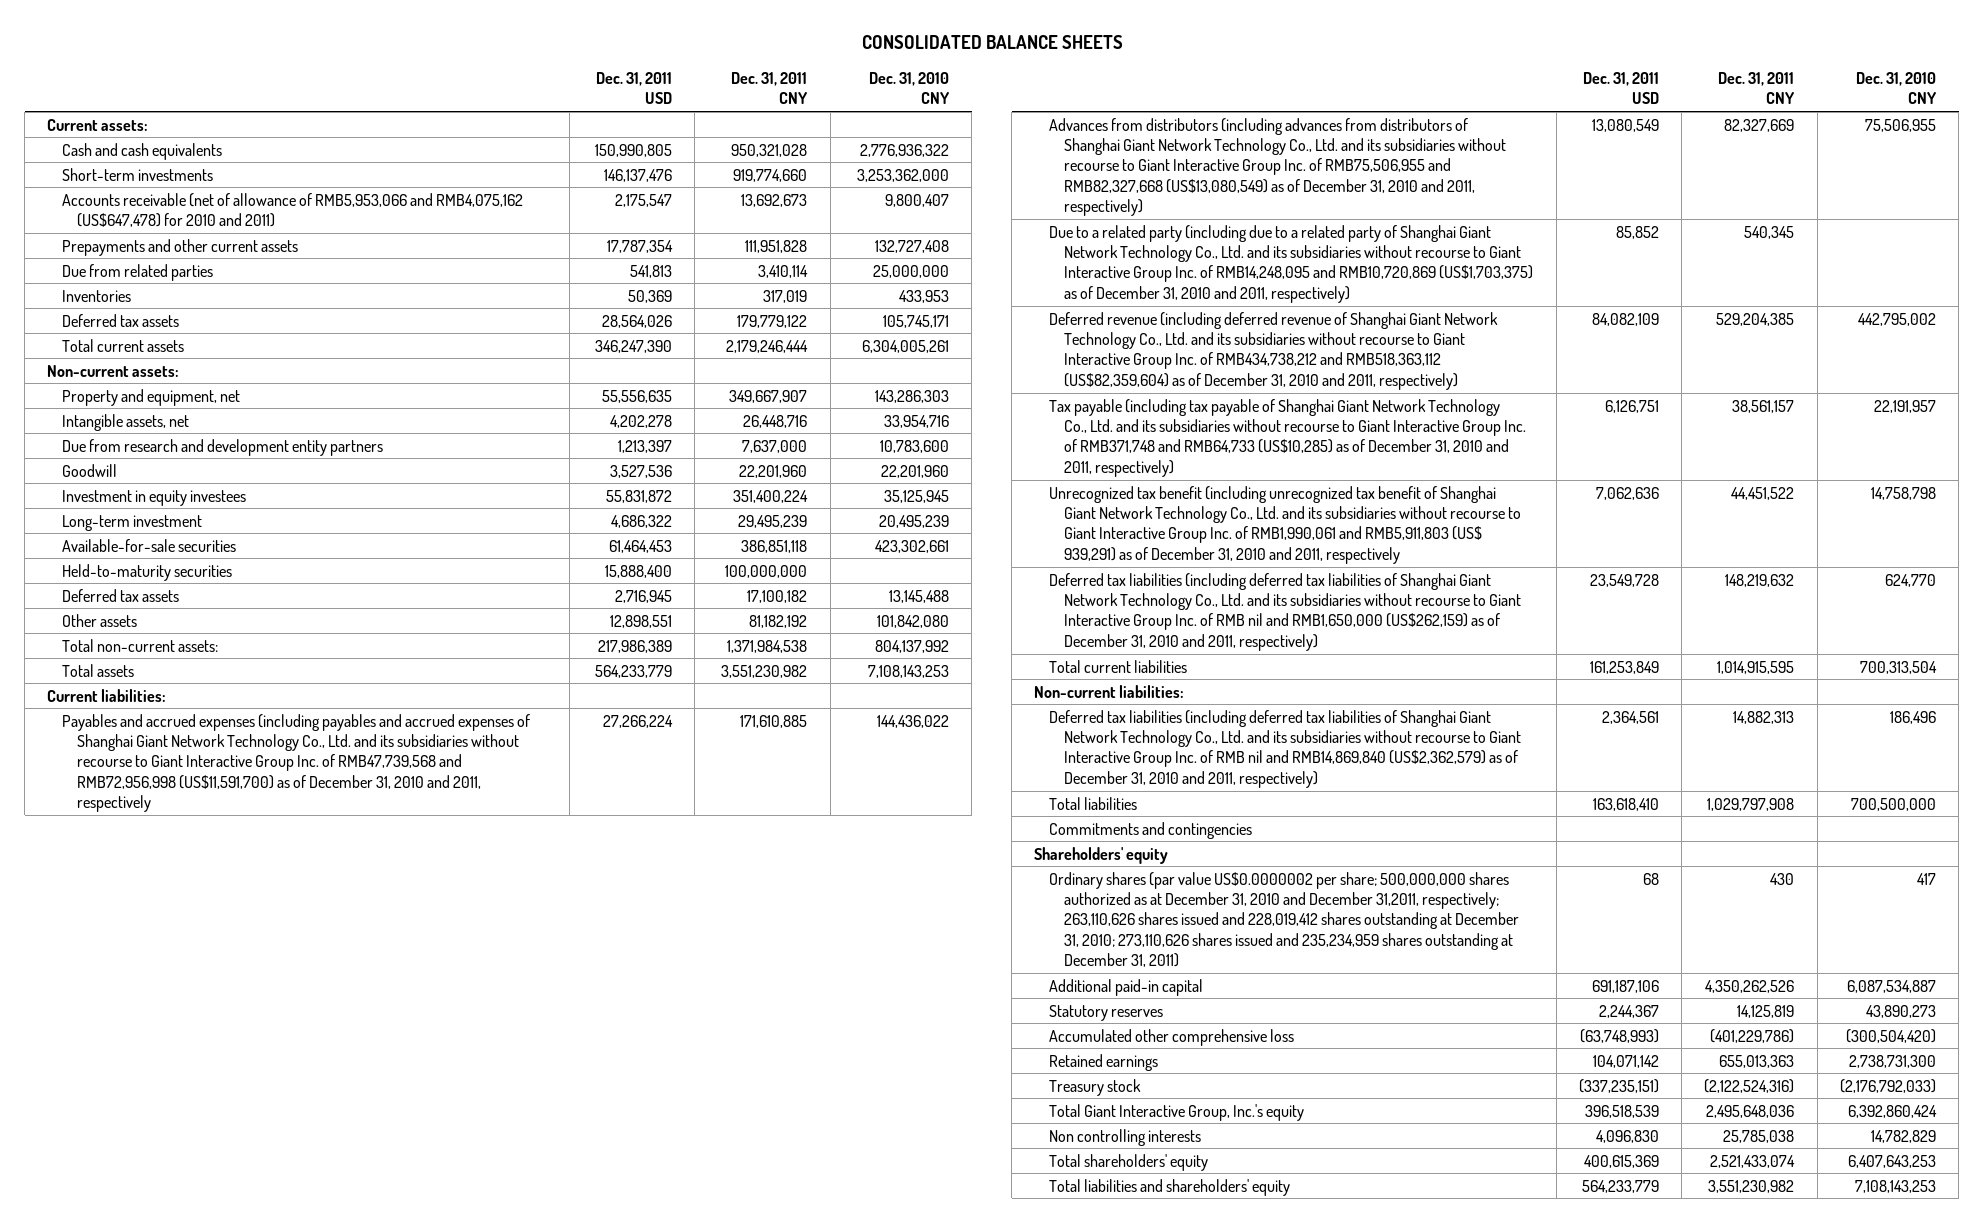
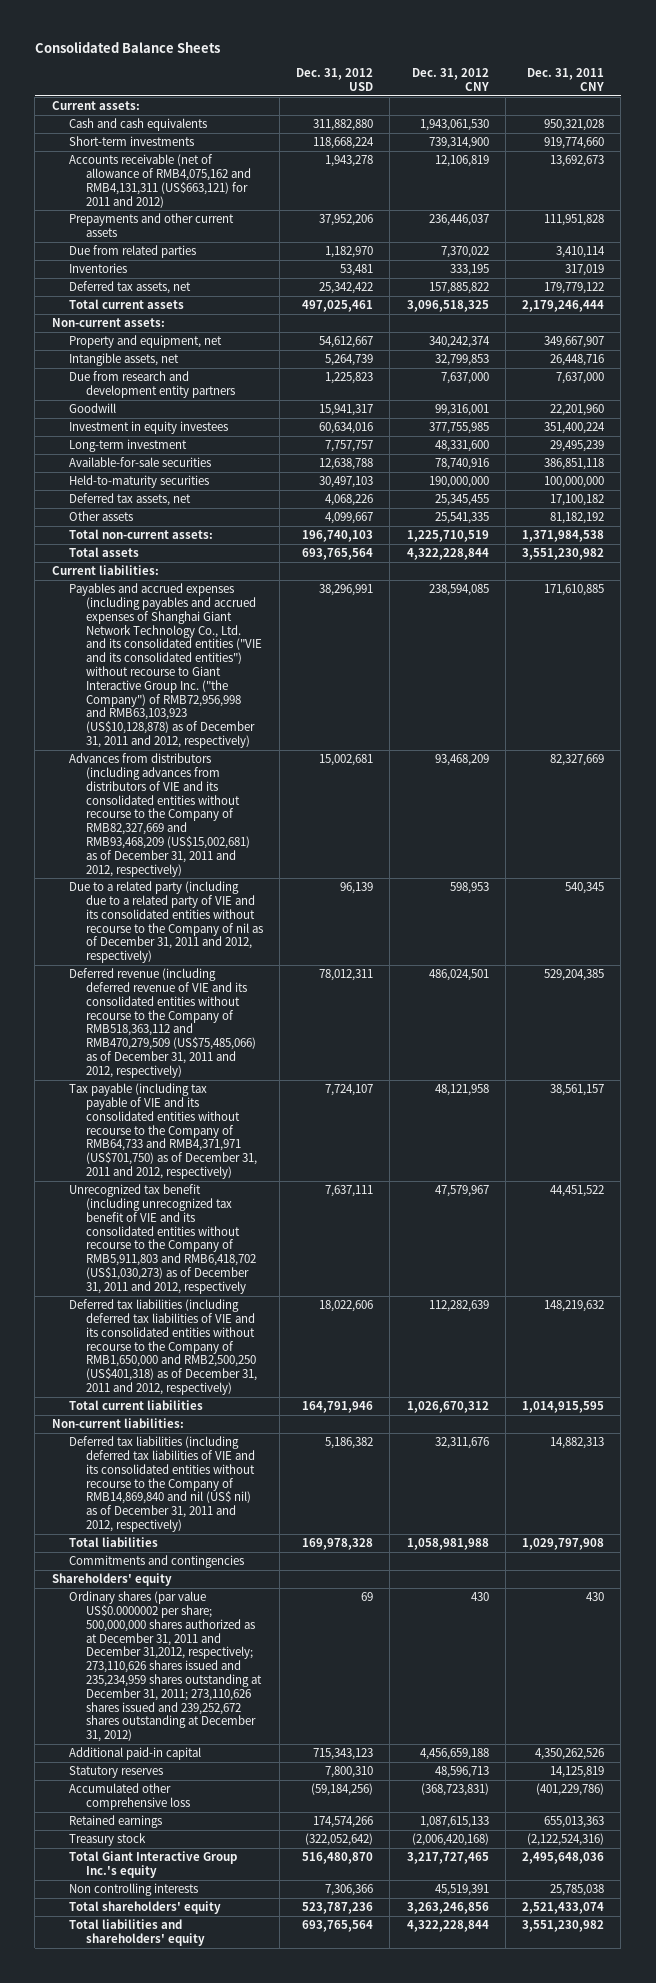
[861,35,1123,50] CONSOLIDATED BALANCE SHEETS -> [34,40,220,53] Consolidated Balance Sheets
[595,72,672,105] Dec. 31, 2011 USD -> none
[868,72,950,105] Dec. 31, 2010 CNY -> none
none -> [296,67,374,91] Dec. 31, 2012 USD
none -> [411,67,489,91] Dec. 31, 2012 CNY
[62,192,524,228] Accounts receivable (net of allowance of RMB5,953,066 and RMB4,075,162 (US$647,478) for 2010 and 2011) -> [68,154,251,208] Accounts receivable (net of allowance of RMB4,075,162 and RMB4,131,311 (US$663,121) for 2011 and 2012)
[62,313,180,327] Deferred tax assets -> [68,281,191,295] Deferred tax assets, net
[62,588,180,602] Deferred tax assets -> [68,493,191,507] Deferred tax assets, net
[62,713,531,813] Payables and accrued expenses (including payables and accrued expenses of Shanghai Giant Network Technology Co., Ltd. and its subsidiaries without recourse to Giant Interactive Group Inc. of RMB47,739,568 and RMB72,956,998 (US$11,591,700) as of December 31, 2010 and 2011, respectively -> [68,583,262,749] Payables and accrued expenses (including payables and accrued expenses of Shanghai Giant Network Technology Co., Ltd. and its consolidated entities ("VIE and its consolidated entities") without recourse to Giant Interactive Group Inc. ("the Company") of RMB72,956,998 and RMB63,103,923 (US$10,128,878) as of December 31, 2011 and 2012, respectively)
[1049,117,1507,217] Advances from distributors (including advances from distributors of Shanghai Giant Network Technology Co., Ltd. and its subsidiaries without recourse to Giant Interactive Group Inc. of RMB75,506,955 and RMB82,327,668 (US$13,080,549) as of December 31, 2010 and 2011, respectively) -> [68,753,250,877] Advances from distributors (including advances from distributors of VIE and its consolidated entities without recourse to the Company of RMB82,327,669 and RMB93,468,209 (US$15,002,681) as of December 31, 2011 and 2012, respectively)
[1049,224,1534,303] Due to a related party (including due to a related party of Shanghai Giant Network Technology Co., Ltd. and its subsidiaries without recourse to Giant Interactive Group Inc. of RMB14,248,095 and RMB10,720,869 (US$1,703,375) as of December 31, 2010 and 2011, respectively) -> [68,881,263,964] Due to a related party (including due to a related party of VIE and its consolidated entities without recourse to the Company of nil as of December 31, 2011 and 2012, respectively)
[1049,311,1499,390] Deferred revenue (including deferred revenue of Shanghai Giant Network Technology Co., Ltd. and its subsidiaries without recourse to Giant Interactive Group Inc. of RMB434,738,212 and RMB518,363,112 (US$82,359,604) as of December 31, 2010 and 2011, respectively) -> [68,968,256,1078] Deferred revenue (including deferred revenue of VIE and its consolidated entities without recourse to the Company of RMB518,363,112 and RMB470,279,509 (US$75,485,066) as of December 31, 2011 and 2012, respectively)
[1049,398,1527,477] Tax payable (including tax payable of Shanghai Giant Network Technology Co., Ltd. and its subsidiaries without recourse to Giant Interactive Group Inc. of RMB371,748 and RMB64,733 (US$10,285) as of December 31, 2010 and 2011, respectively) -> [68,1083,257,1179] Tax payable (including tax payable of VIE and its consolidated entities without recourse to the Company of RMB64,733 and RMB4,371,971 (US$701,750) as of December 31, 2011 and 2012, respectively)
[1049,485,1522,564] Unrecognized tax benefit (including unrecognized tax benefit of Shanghai Giant Network Technology Co., Ltd. and its subsidiaries without recourse to Giant Interactive Group Inc. of RMB1,990,061 and RMB5,911,803 (US$ 939,291) as of December 31, 2010 and 2011, respectively -> [68,1184,256,1294] Unrecognized tax benefit (including unrecognized tax benefit of VIE and its consolidated entities without recourse to the Company of RMB5,911,803 and RMB6,418,702 (US$1,030,273) as of December 31, 2011 and 2012, respectively
[1049,572,1522,651] Deferred tax liabilities (including deferred tax liabilities of Shanghai Giant Network Technology Co., Ltd. and its subsidiaries without recourse to Giant Interactive Group Inc. of RMB nil and RMB1,650,000 (US$262,159) as of December 31, 2010 and 2011, respectively) -> [68,1299,257,1395] Deferred tax liabilities (including deferred tax liabilities of VIE and its consolidated entities without recourse to the Company of RMB1,650,000 and RMB2,500,250 (US$401,318) as of December 31, 2011 and 2012, respectively)
[1049,709,1522,788] Deferred tax liabilities (including deferred tax liabilities of Shanghai Giant Network Technology Co., Ltd. and its subsidiaries without recourse to Giant Interactive Group Inc. of RMB nil and RMB14,869,840 (US$2,362,579) as of December 31, 2010 and 2011, respectively) -> [68,1436,255,1532] Deferred tax liabilities (including deferred tax liabilities of VIE and its consolidated entities without recourse to the Company of RMB14,869,840 and nil (US$ nil) as of December 31, 2011 and 2012, respectively)
[1049,871,1520,968] Ordinary shares (par value US$0.0000002 per share; 500,000,000 shares authorized as at December 31, 2010 and December 31,2011, respectively; 263,110,626 shares issued and 228,019,412 shares outstanding at December 31, 2010; 273,110,626 shares issued and 235,234,959 shares outstanding at December 31, 2011) -> [68,1591,262,1743] Ordinary shares (par value US$0.0000002 per share; 500,000,000 shares authorized as at December 31, 2011 and December 31,2012, respectively; 273,110,626 shares issued and 235,234,959 shares outstanding at December 31, 2011; 273,110,626 shares issued and 239,252,672 shares outstanding at December 31, 2012)
[1049,1103,1305,1121] Total Giant Interactive Group, Inc.'s equity -> [68,1851,237,1878] Total Giant Interactive Group Inc.'s equity

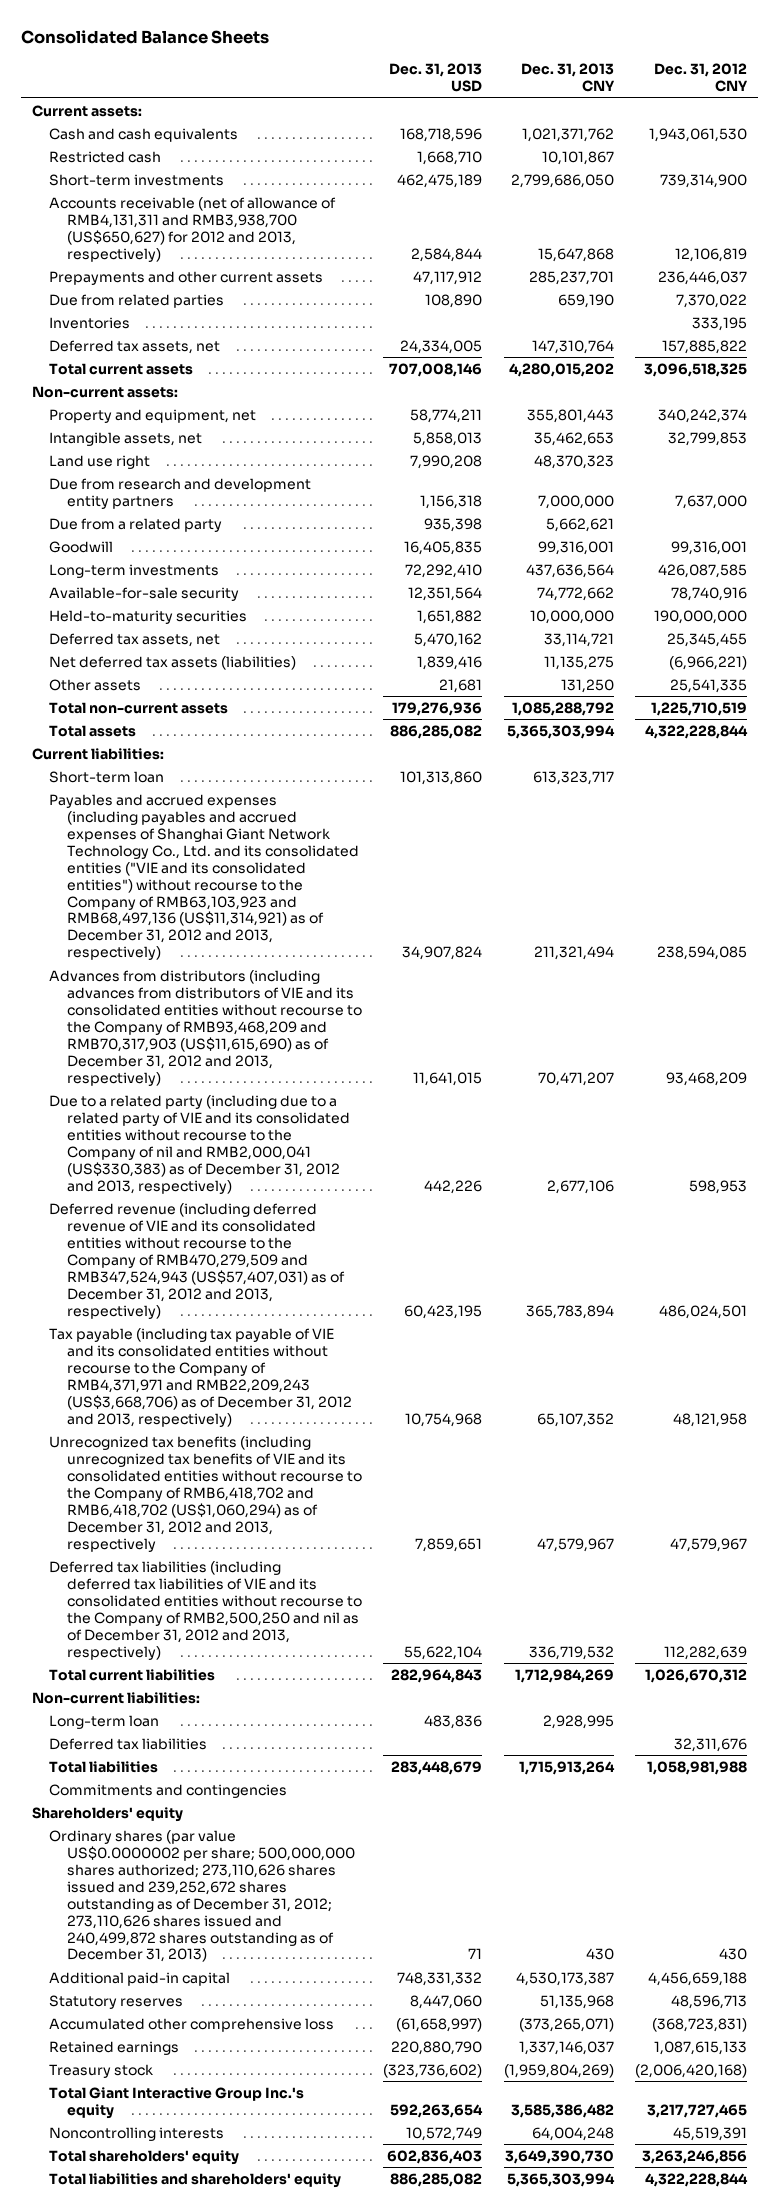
[296,67,374,91] Dec. 31, 2012 USD -> none
[526,67,604,91] Dec. 31, 2011 CNY -> none
none -> [389,63,483,93] Dec. 31, 2013 USD
none -> [520,63,615,93] Dec. 31, 2013 CNY
none -> [49,150,162,163] Restricted cash
[68,154,251,208] Accounts receivable (net of allowance of RMB4,075,162 and RMB4,131,311 (US$663,121) for 2011 and 2012) -> [49,196,337,262] Accounts receivable (net of allowance of RMB4,131,311 and RMB3,938,700 (US$650,627) for 2012 and 2013, respectively)
none -> [49,454,151,469] Land use right
none -> [49,517,223,532] Due from a related party
[68,421,228,435] Investment in equity investees -> none
[68,439,187,453] Long-term investment -> [49,563,220,578] Long-term investments
[434,440,489,453] 48,331,600 -> [658,563,748,578] 426,087,585
[68,457,211,468] Available-for-sale securities -> [49,586,240,601] Available-for-sale security
none -> [49,655,297,670] Net deferred tax assets (liabilities)
[68,529,213,540] Total non-current assets: -> [49,701,229,714] Total non-current assets
none -> [49,770,165,783] Short-term loan
[68,583,262,749] Payables and accrued expenses (including payables and accrued expenses of Shanghai Giant Network Technology Co., Ltd. and its consolidated entities ("VIE and its consolidated entities") without recourse to Giant Interactive Group Inc. ("the Company") of RMB72,956,998 and RMB63,103,923 (US$10,128,878) as of December 31, 2011 and 2012, respectively) -> [49,793,360,961] Payables and accrued expenses (including payables and accrued expenses of Shanghai Giant Network Technology Co., Ltd. and its consolidated entities ("VIE and its consolidated entities") without recourse to the Company of RMB63,103,923 and RMB68,497,136 (US$11,314,921) as of December 31, 2012 and 2013, respectively)
[68,753,250,877] Advances from distributors (including advances from distributors of VIE and its consolidated entities without recourse to the Company of RMB82,327,669 and RMB93,468,209 (US$15,002,681) as of December 31, 2011 and 2012, respectively) -> [49,969,363,1086] Advances from distributors (including advances from distributors of VIE and its consolidated entities without recourse to the Company of RMB93,468,209 and RMB70,317,903 (US$11,615,690) as of December 31, 2012 and 2013, respectively)
[68,881,263,964] Due to a related party (including due to a related party of VIE and its consolidated entities without recourse to the Company of nil as of December 31, 2011 and 2012, respectively) -> [49,1094,351,1194] Due to a related party (including due to a related party of VIE and its consolidated entities without recourse to the Company of nil and RMB2,000,041 (US$330,383) as of December 31, 2012 and 2013, respectively)
[68,968,256,1078] Deferred revenue (including deferred revenue of VIE and its consolidated entities without recourse to the Company of RMB518,363,112 and RMB470,279,509 (US$75,485,066) as of December 31, 2011 and 2012, respectively) -> [49,1202,346,1319] Deferred revenue (including deferred revenue of VIE and its consolidated entities without recourse to the Company of RMB470,279,509 and RMB347,524,943 (US$57,407,031) as of December 31, 2012 and 2013, respectively)
[68,1083,257,1179] Tax payable (including tax payable of VIE and its consolidated entities without recourse to the Company of RMB64,733 and RMB4,371,971 (US$701,750) as of December 31, 2011 and 2012, respectively) -> [49,1327,353,1427] Tax payable (including tax payable of VIE and its consolidated entities without recourse to the Company of RMB4,371,971 and RMB22,209,243 (US$3,668,706) as of December 31, 2012 and 2013, respectively)
[68,1184,256,1294] Unrecognized tax benefit (including unrecognized tax benefit of VIE and its consolidated entities without recourse to the Company of RMB5,911,803 and RMB6,418,702 (US$1,030,273) as of December 31, 2011 and 2012, respectively -> [49,1435,363,1552] Unrecognized tax benefits (including unrecognized tax benefits of VIE and its consolidated entities without recourse to the Company of RMB6,418,702 and RMB6,418,702 (US$1,060,294) as of December 31, 2012 and 2013, respectively
[68,1299,257,1395] Deferred tax liabilities (including deferred tax liabilities of VIE and its consolidated entities without recourse to the Company of RMB1,650,000 and RMB2,500,250 (US$401,318) as of December 31, 2011 and 2012, respectively) -> [49,1560,363,1660] Deferred tax liabilities (including deferred tax liabilities of VIE and its consolidated entities without recourse to the Company of RMB2,500,250 and nil as of December 31, 2012 and 2013, respectively)
none -> [49,1714,160,1729] Long-term loan
[68,1436,255,1532] Deferred tax liabilities (including deferred tax liabilities of VIE and its consolidated entities without recourse to the Company of RMB14,869,840 and nil (US$ nil) as of December 31, 2011 and 2012, respectively) -> [49,1737,208,1750] Deferred tax liabilities
[68,1591,262,1743] Ordinary shares (par value US$0.0000002 per share; 500,000,000 shares authorized as at December 31, 2011 and December 31,2012, respectively; 273,110,626 shares issued and 235,234,959 shares outstanding at December 31, 2011; 273,110,626 shares issued and 239,252,672 shares outstanding at December 31, 2012) -> [49,1829,356,1963] Ordinary shares (par value US$0.0000002 per share; 500,000,000 shares authorized; 273,110,626 shares issued and 239,252,672 shares outstanding as of December 31, 2012; 273,110,626 shares issued and 240,499,872 shares outstanding as of December 31, 2013)
[68,1883,198,1897] Non controlling interests -> [49,2126,225,2141] Noncontrolling interests

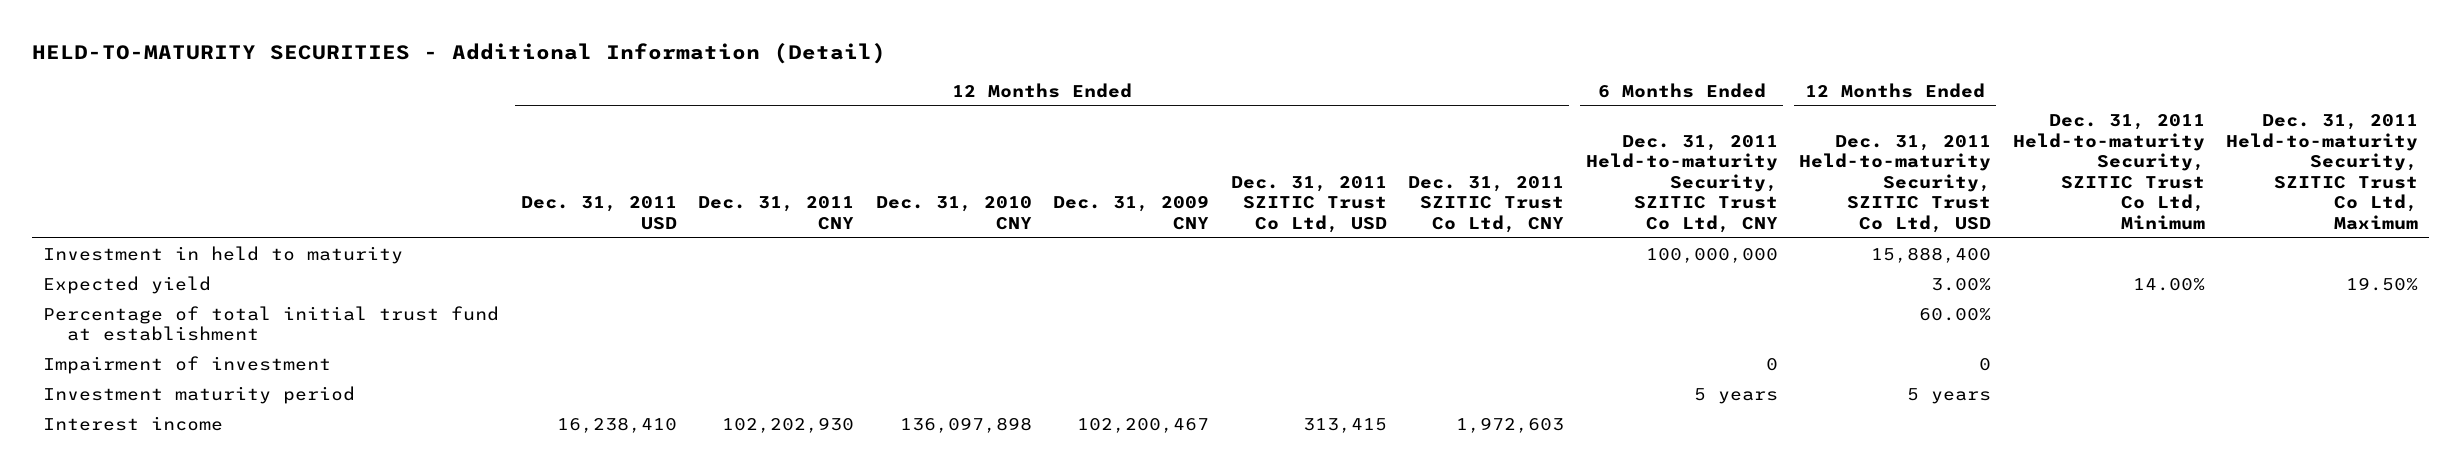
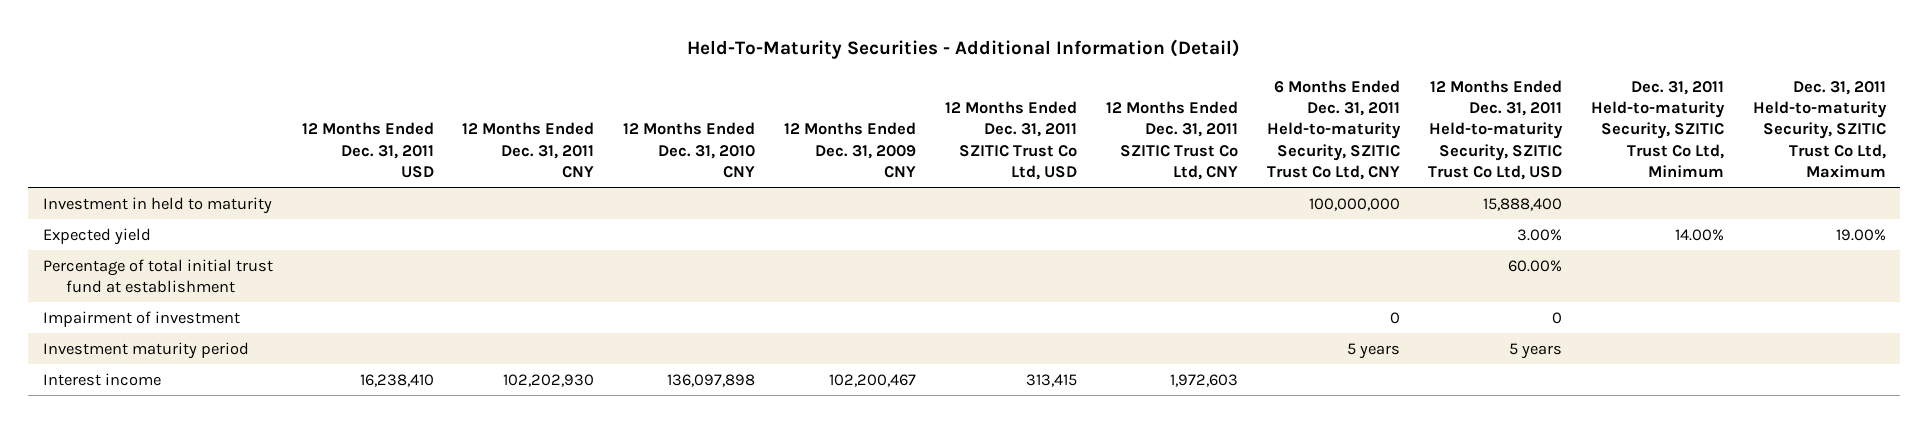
[32,42,887,64] HELD-TO-MATURITY SECURITIES - Additional Information (Detail) -> [687,39,1241,60] Held-To-Maturity Securities - Additional Information (Detail)
[2346,276,2419,291] 19.50% -> [1836,228,1887,241] 19.00%

